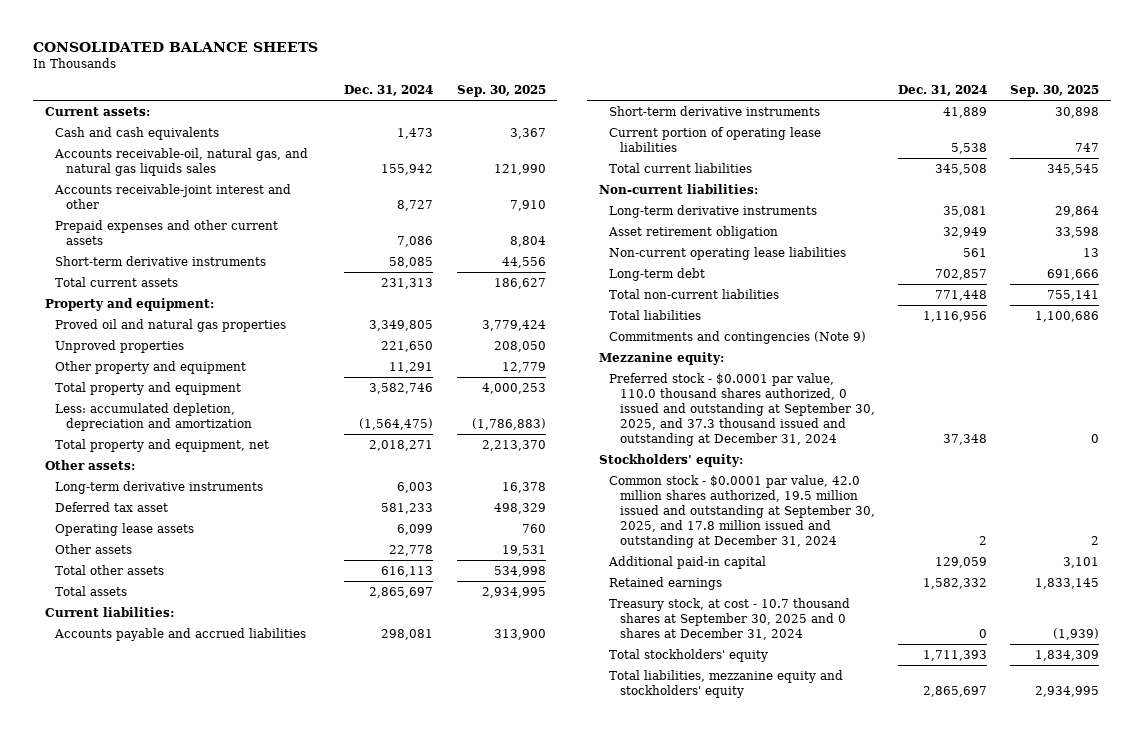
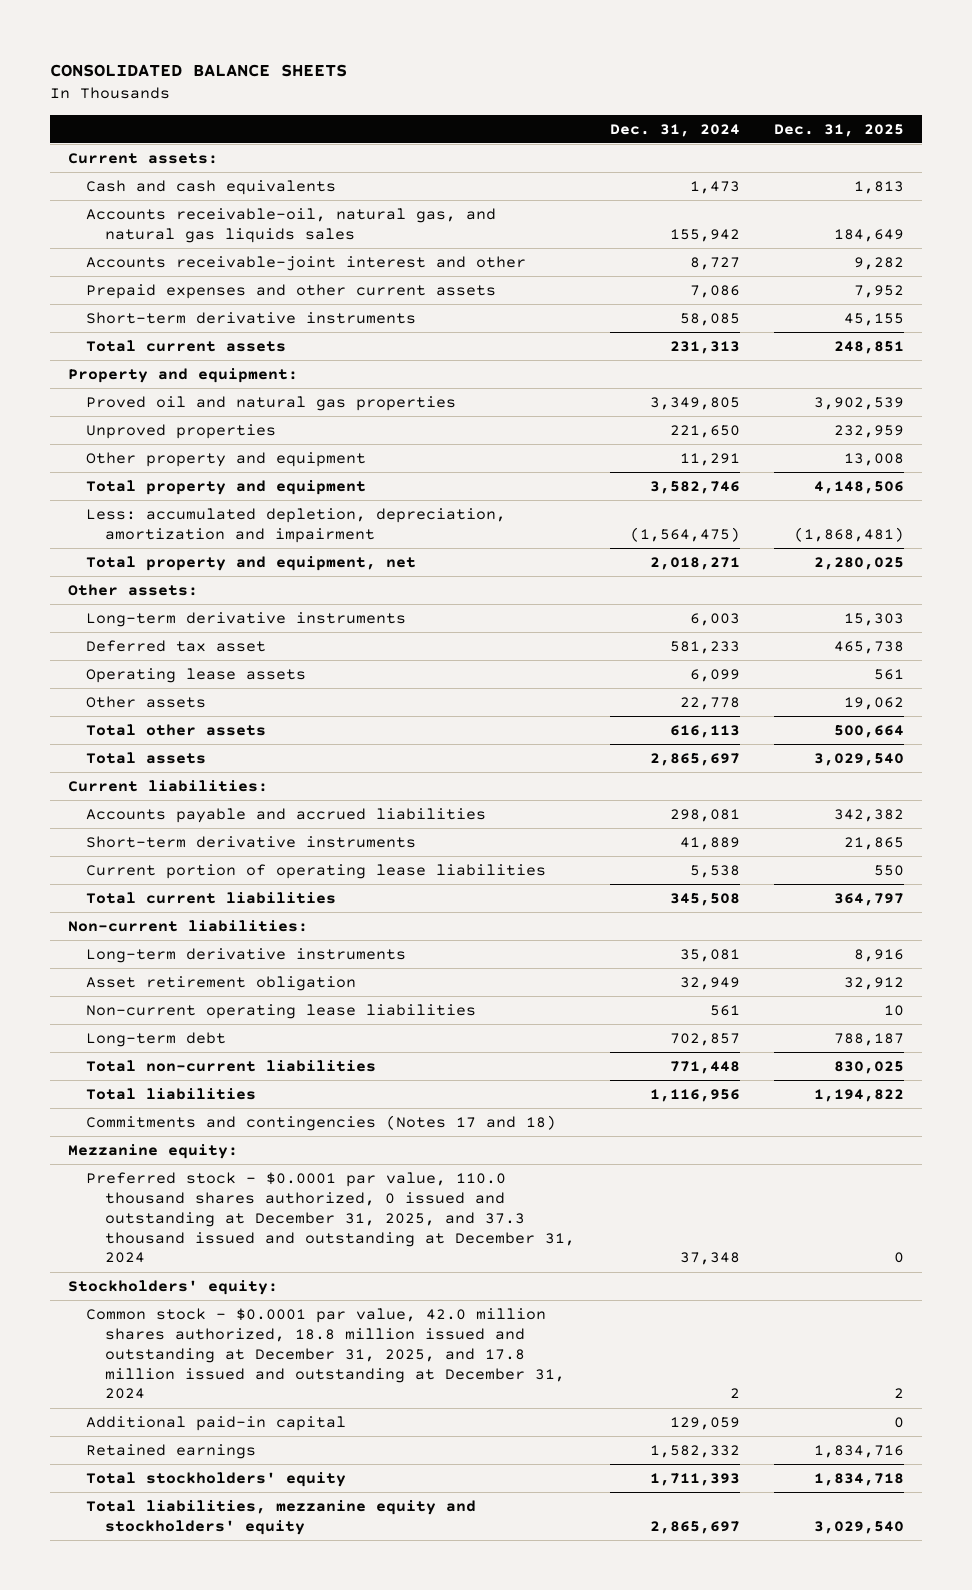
[456,85,546,98] Sep. 30, 2025 -> none
none -> [774,123,905,137] Dec. 31, 2025
[55,402,253,431] Less: accumulated depletion, depreciation and amortization -> [86,507,507,543] Less: accumulated depletion, depreciation, amortization and impairment
[609,330,867,344] Commitments and contingencies (Note 9) -> [86,1114,557,1131] Commitments and contingencies (Notes 17 and 18)
[609,372,875,447] Preferred stock - $0.0001 par value, 110.0 thousand shares authorized, 0 issued and outstanding at September 30, 2025, and 37.3 thousand issued and outstanding at December 31, 2024 -> [86,1171,576,1264] Preferred stock - $0.0001 par value, 110.0 thousand shares authorized, 0 issued and outstanding at December 31, 2025, and 37.3 thousand issued and outstanding at December 31, 2024
[609,474,875,549] Common stock - $0.0001 par value, 42.0 million shares authorized, 19.5 million issued and outstanding at September 30, 2025, and 17.8 million issued and outstanding at December 31, 2024 -> [86,1307,566,1400] Common stock - $0.0001 par value, 42.0 million shares authorized, 18.8 million issued and outstanding at December 31, 2025, and 17.8 million issued and outstanding at December 31, 2024
[609,597,851,640] Treasury stock, at cost - 10.7 thousand shares at September 30, 2025 and 0 shares at December 31, 2024 -> none

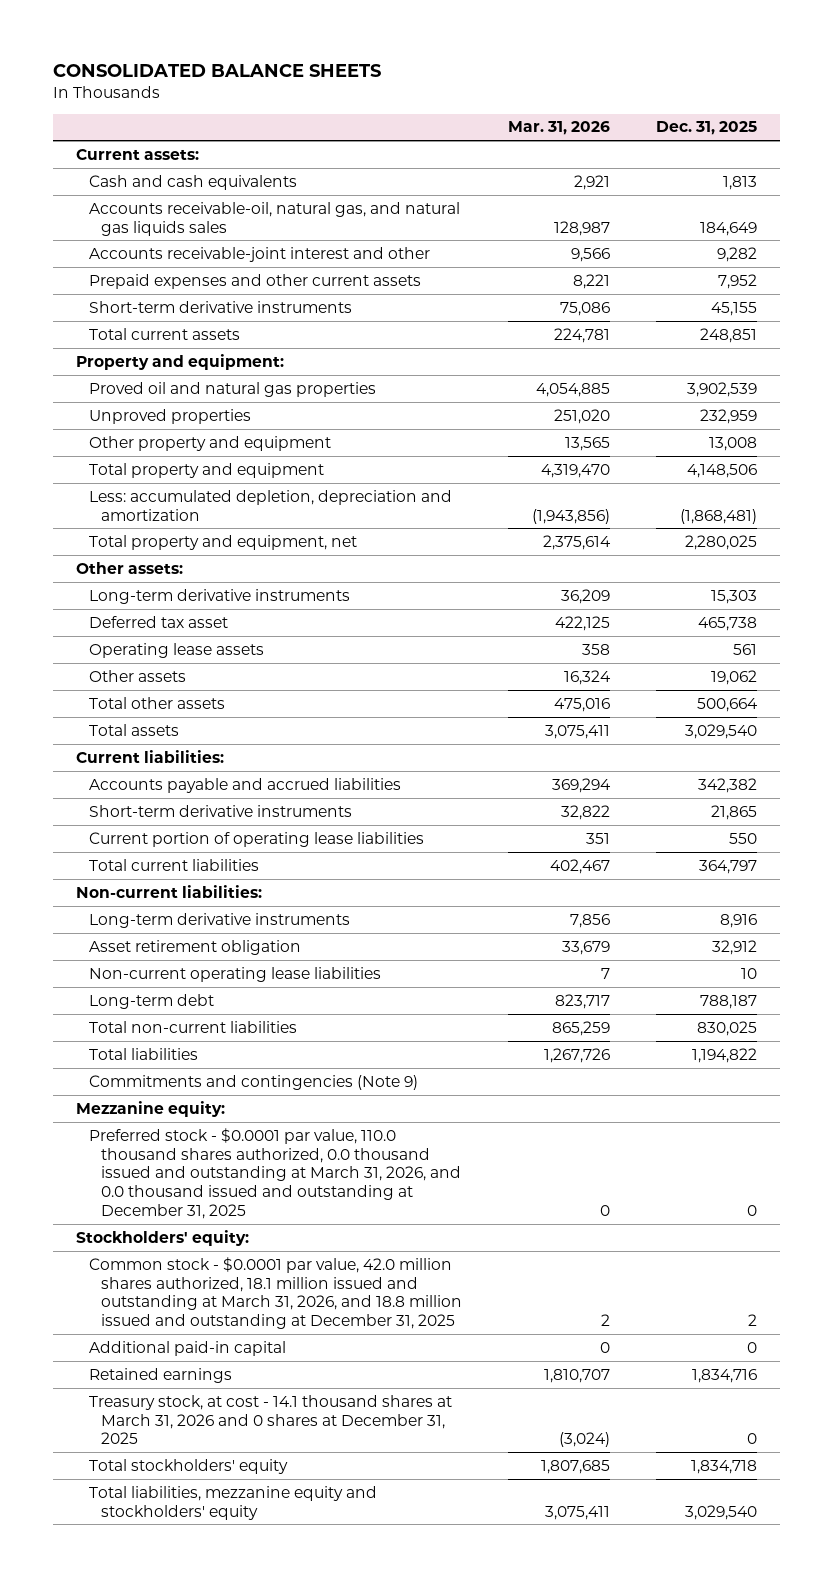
[609,123,740,137] Dec. 31, 2024 -> none
none -> [508,121,611,136] Mar. 31, 2026
[86,507,507,543] Less: accumulated depletion, depreciation, amortization and impairment -> [88,489,452,521] Less: accumulated depletion, depreciation and amortization
[86,1114,557,1131] Commitments and contingencies (Notes 17 and 18) -> [88,1074,418,1090] Commitments and contingencies (Note 9)
[86,1171,576,1264] Preferred stock - $0.0001 par value, 110.0 thousand shares authorized, 0 issued and outstanding at December 31, 2025, and 37.3 thousand issued and outstanding at December 31, 2024 -> [88,1127,462,1220] Preferred stock - $0.0001 par value, 110.0 thousand shares authorized, 0.0 thousand issued and outstanding at March 31, 2026, and 0.0 thousand issued and outstanding at December 31, 2025
[86,1307,566,1400] Common stock - $0.0001 par value, 42.0 million shares authorized, 18.8 million issued and outstanding at December 31, 2025, and 17.8 million issued and outstanding at December 31, 2024 -> [88,1256,463,1330] Common stock - $0.0001 par value, 42.0 million shares authorized, 18.1 million issued and outstanding at March 31, 2026, and 18.8 million issued and outstanding at December 31, 2025
none -> [88,1394,452,1445] Treasury stock, at cost - 14.1 thousand shares at March 31, 2026 and 0 shares at December 31, 2025

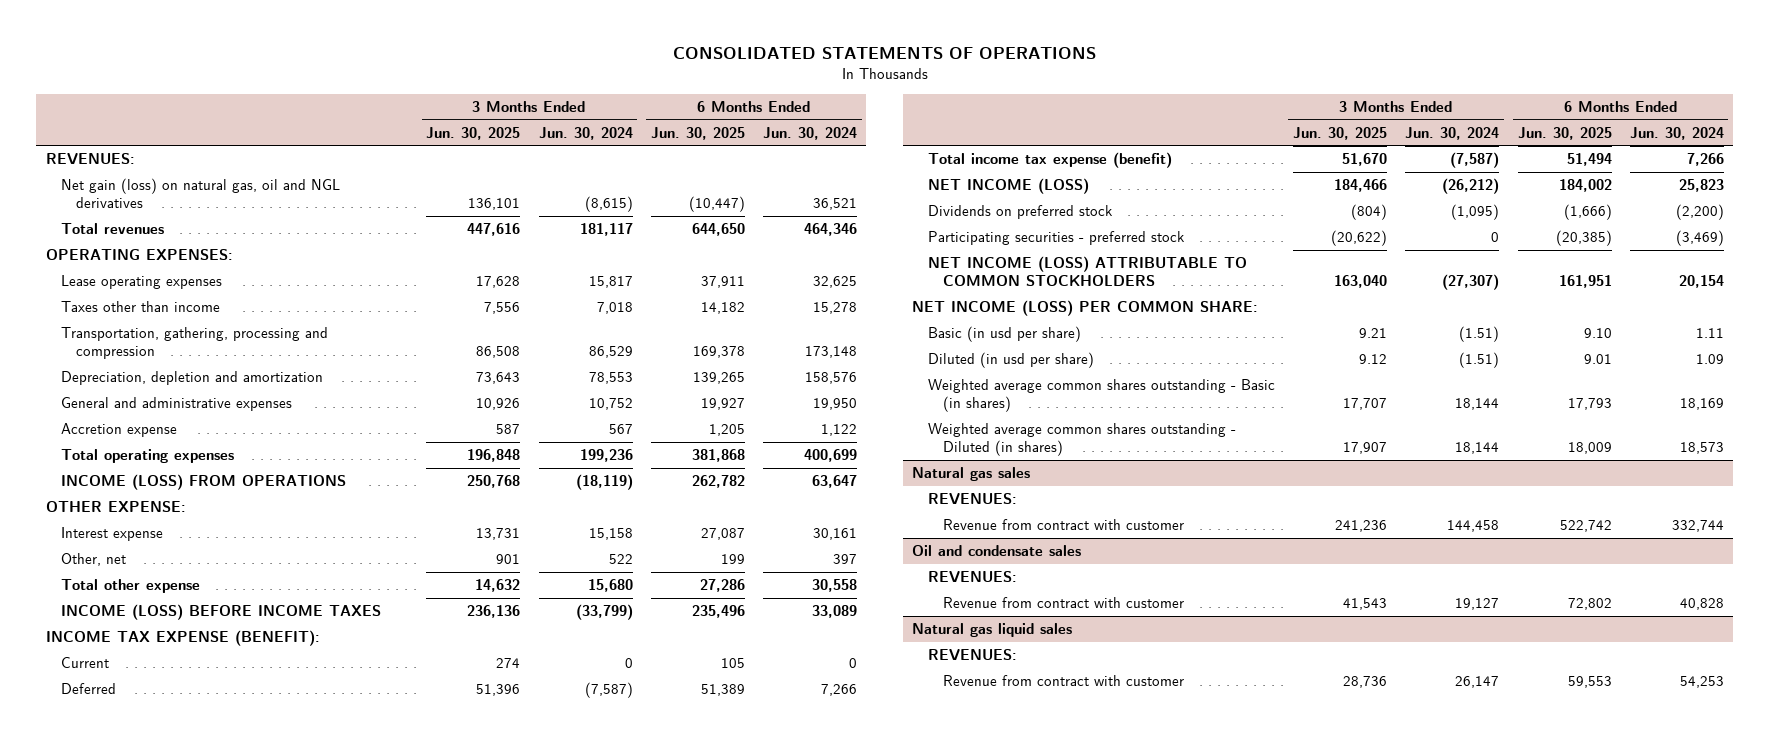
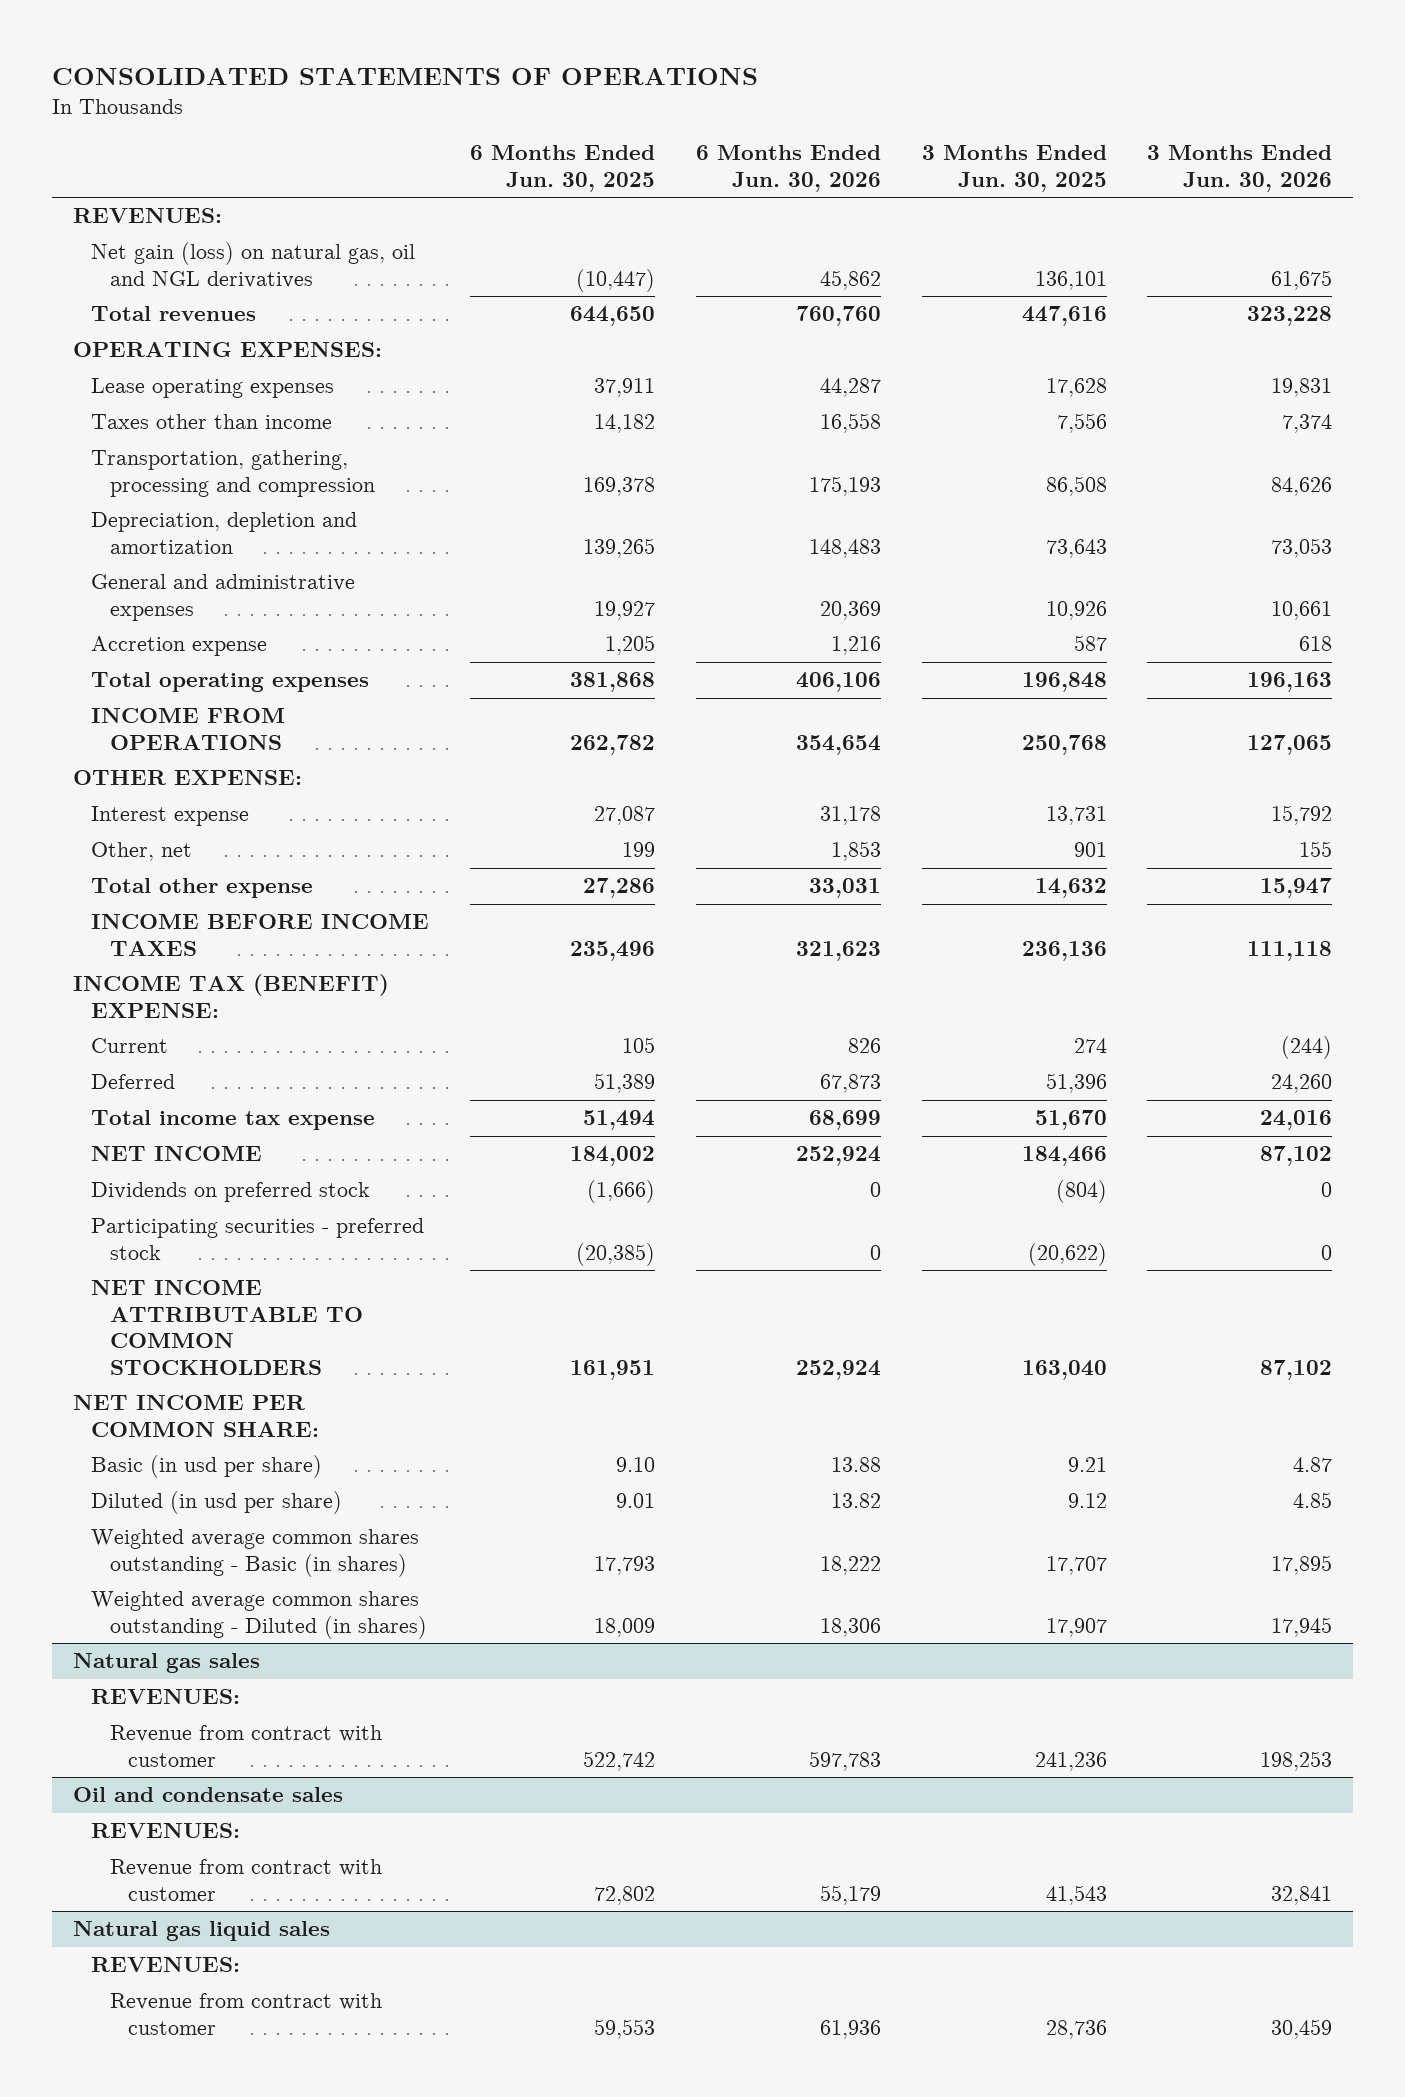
[538,126,633,140] Jun. 30, 2024 -> none
[763,126,858,140] Jun. 30, 2024 -> none
none -> [695,145,881,192] 6 Months Ended Jun. 30, 2026
none -> [1147,145,1333,192] 3 Months Ended Jun. 30, 2026
[60,473,346,490] INCOME (LOSS) FROM OPERATIONS -> [91,708,286,750] INCOME FROM OPERATIONS
[60,603,381,620] INCOME (LOSS) BEFORE INCOME TAXES -> [91,914,430,956] INCOME BEFORE INCOME TAXES
[45,629,320,646] INCOME TAX EXPENSE (BENEFIT): -> [72,974,389,1018] INCOME TAX (BENEFIT) EXPENSE:
[927,151,1172,168] Total income tax expense (benefit) -> [91,1110,376,1131] Total income tax expense
[927,177,1089,194] NET INCOME (LOSS) -> [91,1146,263,1162] NET INCOME
[927,255,1247,287] NET INCOME (LOSS) ATTRIBUTABLE TO COMMON STOCKHOLDERS -> [91,1280,363,1375] NET INCOME ATTRIBUTABLE TO COMMON STOCKHOLDERS
[912,299,1259,316] NET INCOME (LOSS) PER COMMON SHARE: -> [72,1395,320,1437] NET INCOME PER COMMON SHARE:

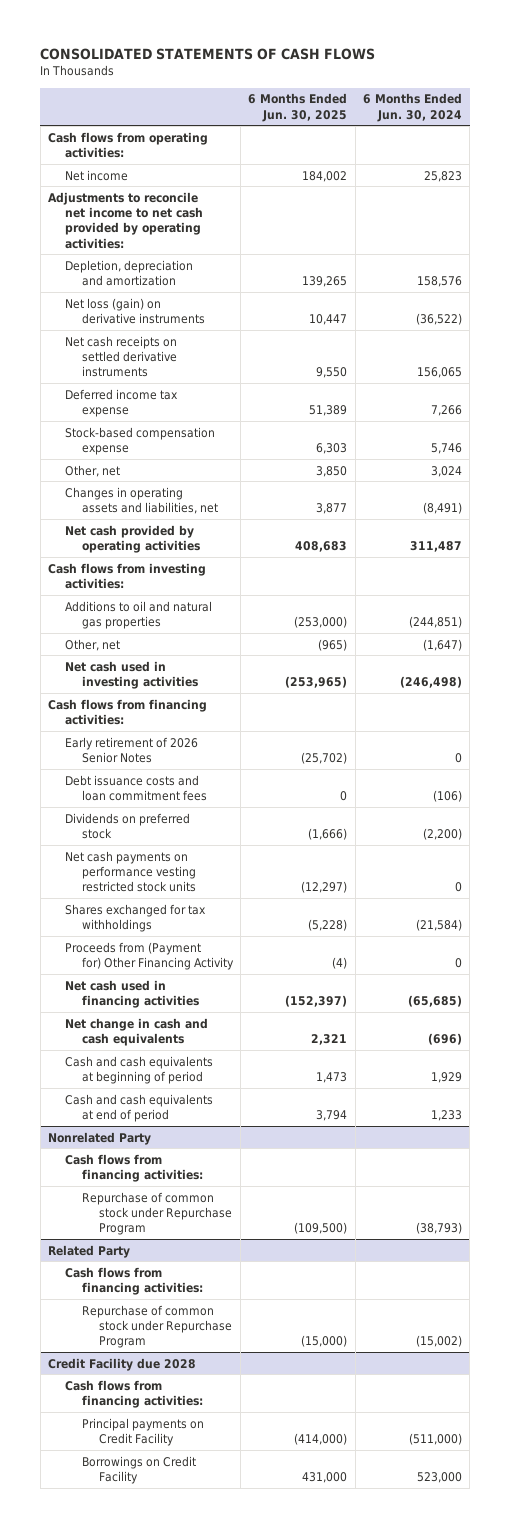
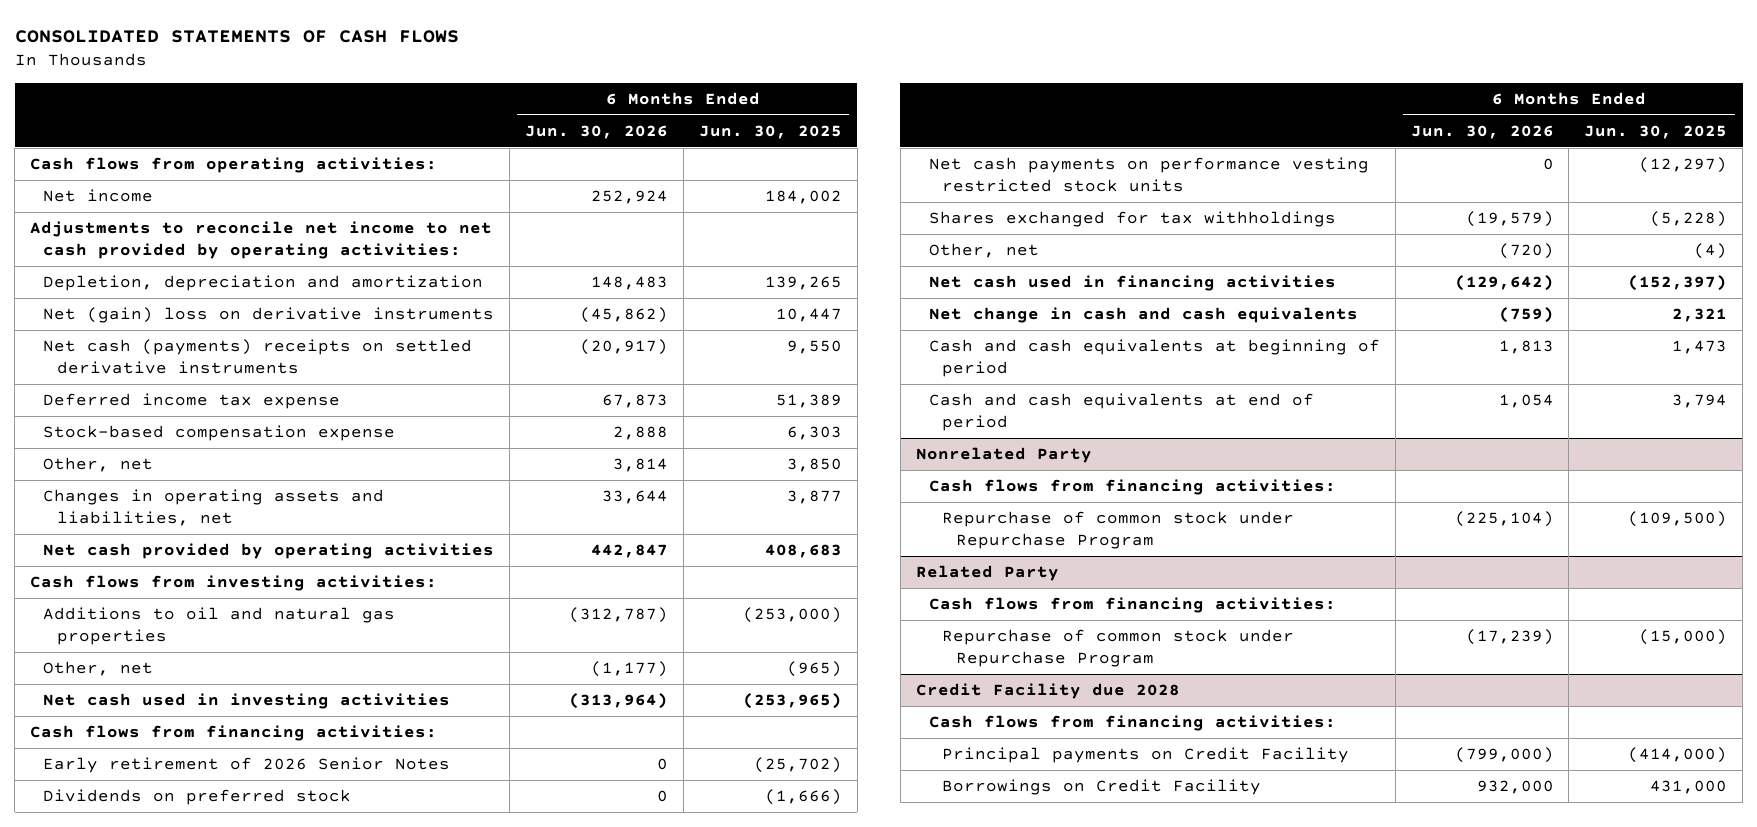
[362,93,462,122] 6 Months Ended Jun. 30, 2024 -> none
none -> [525,124,669,139] Jun. 30, 2026
[64,297,205,324] Net loss (gain) on derivative instruments -> [43,307,495,324] Net (gain) loss on derivative instruments
[64,335,177,378] Net cash receipts on settled derivative instruments -> [43,339,473,374] Net cash (payments) receipts on settled derivative instruments
[64,774,207,801] Debt issuance costs and loan commitment fees -> none
[64,941,234,970] Proceeds from (Payment for) Other Financing Activity -> [929,243,1040,259] Other, net

